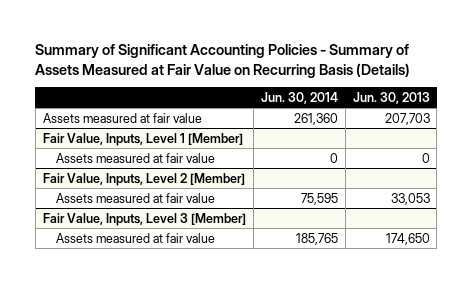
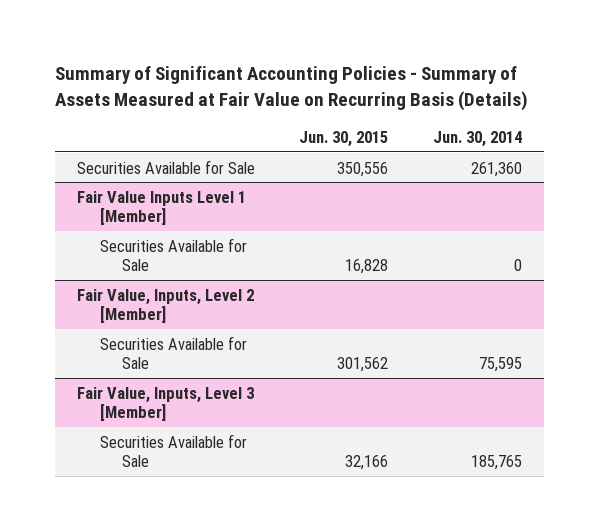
[352,91,430,104] Jun. 30, 2013 -> none
none -> [299,131,389,148] Jun. 30, 2015
[42,112,202,123] Assets measured at fair value -> [76,159,255,174] Securities Available for Sale
[42,132,243,146] Fair Value, Inputs, Level 1 [Member] -> [76,190,246,226] Fair Value Inputs Level 1 [Member]
[55,152,215,163] Assets measured at fair value -> [99,237,247,272] Securities Available for Sale
[55,192,215,203] Assets measured at fair value -> [99,335,247,370] Securities Available for Sale
[55,232,215,243] Assets measured at fair value -> [99,433,247,468] Securities Available for Sale

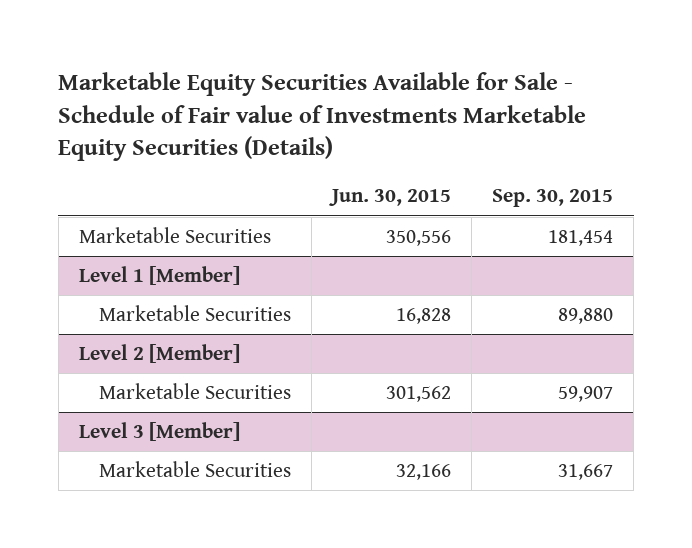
[54,66,528,111] Summary of Significant Accounting Policies - Summary of Assets Measured at Fair Value on Recurring Basis (Details) -> [58,72,587,162] Marketable Equity Securities Available for Sale - Schedule of Fair value of Investments Marketable Equity Securities (Details)
[432,131,522,148] Jun. 30, 2014 -> none
none -> [492,189,614,208] Sep. 30, 2015
[76,159,255,174] Securities Available for Sale -> [78,227,271,244] Marketable Securities
[76,190,246,226] Fair Value Inputs Level 1 [Member] -> [78,266,240,286] Level 1 [Member]
[99,237,247,272] Securities Available for Sale -> [98,305,291,322] Marketable Securities
[76,288,254,324] Fair Value, Inputs, Level 2 [Member] -> [78,344,240,364] Level 2 [Member]
[99,335,247,370] Securities Available for Sale -> [98,383,291,400] Marketable Securities
[76,386,254,422] Fair Value, Inputs, Level 3 [Member] -> [78,422,240,442] Level 3 [Member]
[99,433,247,468] Securities Available for Sale -> [98,461,291,478] Marketable Securities

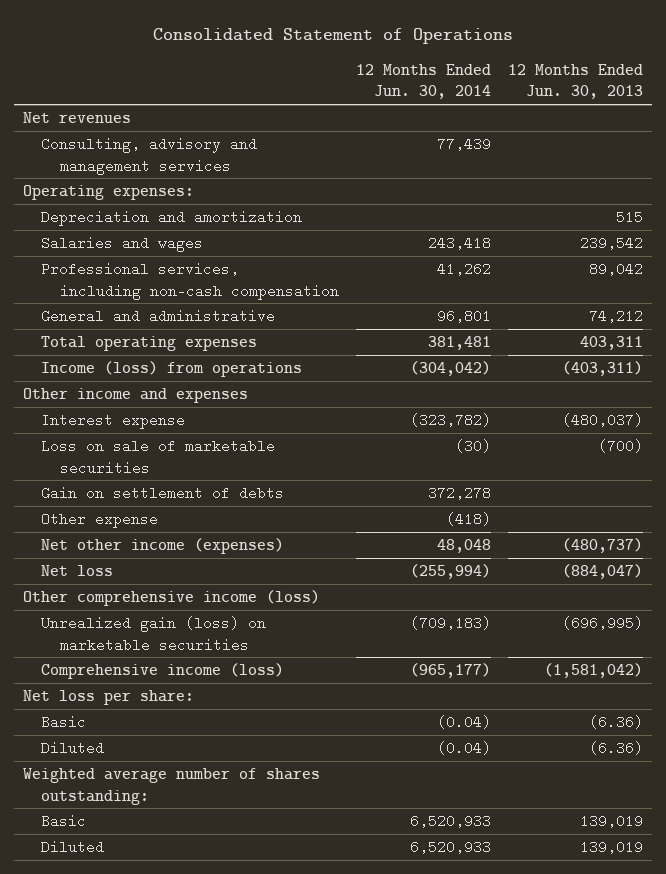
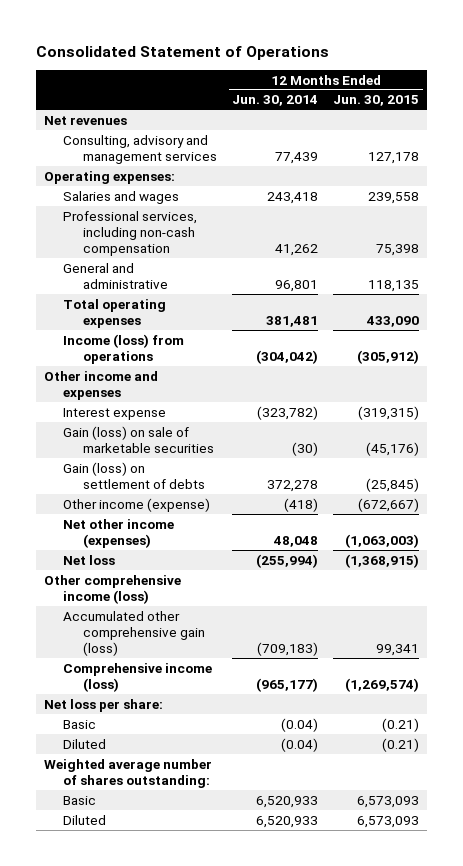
[507,63,643,100] 12 Months Ended Jun. 30, 2013 -> none
none -> [333,95,420,107] Jun. 30, 2015
[41,210,303,227] Depreciation and amortization -> none
[41,439,276,475] Loss on sale of marketable securities -> [63,425,215,453] Gain (loss) on sale of marketable securities
[41,486,285,501] Gain on settlement of debts -> [63,461,206,489] Gain (loss) on settlement of debts
[41,512,159,529] Other expense -> [63,497,211,512] Other income (expense)
[41,616,267,652] Unrealized gain (loss) on marketable securities -> [63,610,206,656] Accumulated other comprehensive gain (loss)

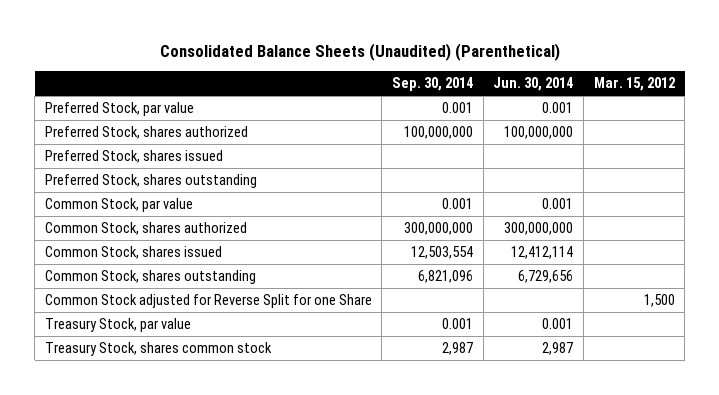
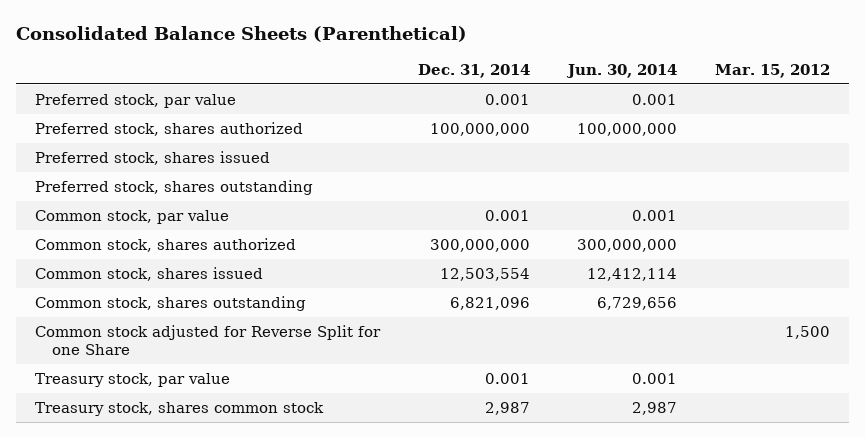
[159,42,560,61] Consolidated Balance Sheets (Unaudited) (Parenthetical) -> [16,25,468,42] Consolidated Balance Sheets (Parenthetical)
[392,77,474,92] Sep. 30, 2014 -> none
none -> [418,63,531,78] Dec. 31, 2014
[44,101,194,116] Preferred Stock, par value -> [35,93,237,108] Preferred stock, par value
[44,125,248,139] Preferred Stock, shares authorized -> [35,121,304,136] Preferred stock, shares authorized
[44,149,223,163] Preferred Stock, shares issued -> [35,150,271,165] Preferred stock, shares issued
[44,173,257,188] Preferred Stock, shares outstanding -> [35,179,314,195] Preferred stock, shares outstanding
[44,197,193,212] Common Stock, par value -> [35,209,230,224] Common stock, par value
[44,221,247,235] Common Stock, shares authorized -> [35,237,297,252] Common stock, shares authorized
[44,245,222,259] Common Stock, shares issued -> [35,266,264,281] Common stock, shares issued
[44,269,256,284] Common Stock, shares outstanding -> [35,295,307,311] Common stock, shares outstanding
[44,293,372,308] Common Stock adjusted for Reverse Split for one Share -> [35,324,382,356] Common stock adjusted for Reverse Split for one Share
[44,317,191,332] Treasury Stock, par value -> [35,372,231,387] Treasury stock, par value
[44,341,272,356] Treasury Stock, shares common stock -> [35,401,325,416] Treasury stock, shares common stock

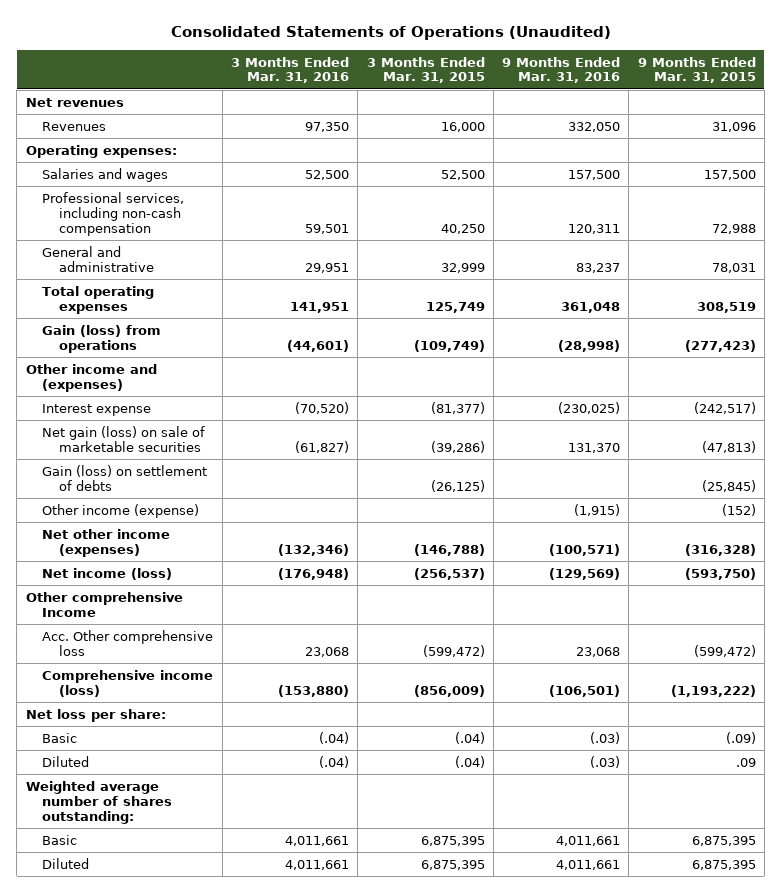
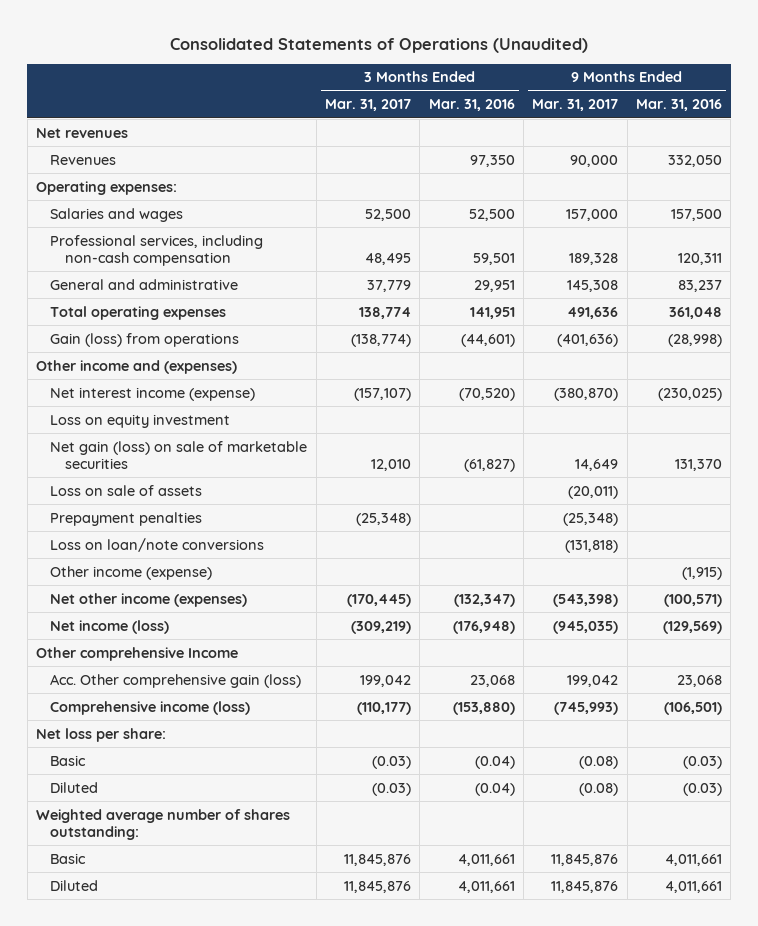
[366,56,485,84] 3 Months Ended Mar. 31, 2015 -> none
[637,56,756,84] 9 Months Ended Mar. 31, 2015 -> none
none -> [325,99,412,112] Mar. 31, 2017
none -> [532,99,619,112] Mar. 31, 2017
[42,403,152,416] Interest expense -> [50,386,256,401] Net interest income (expense)
none -> [50,413,231,428] Loss on equity investment
[42,464,208,491] Gain (loss) on settlement of debts -> none
none -> [50,484,203,496] Loss on sale of assets
none -> [50,511,203,526] Prepayment penalties
none -> [50,537,265,552] Loss on loan/note conversions
[277,543,349,556] (132,346) -> [453,593,515,607] (132,347)
[42,629,214,656] Acc. Other comprehensive loss -> [50,673,302,688] Acc. Other comprehensive gain (loss)
[318,731,349,744] (.04) -> [474,755,515,769] (0.04)
[590,731,621,744] (.03) -> [682,755,722,769] (0.03)
[318,755,349,768] (.04) -> [474,782,515,796] (0.04)
[590,755,621,768] (.03) -> [682,782,722,796] (0.03)

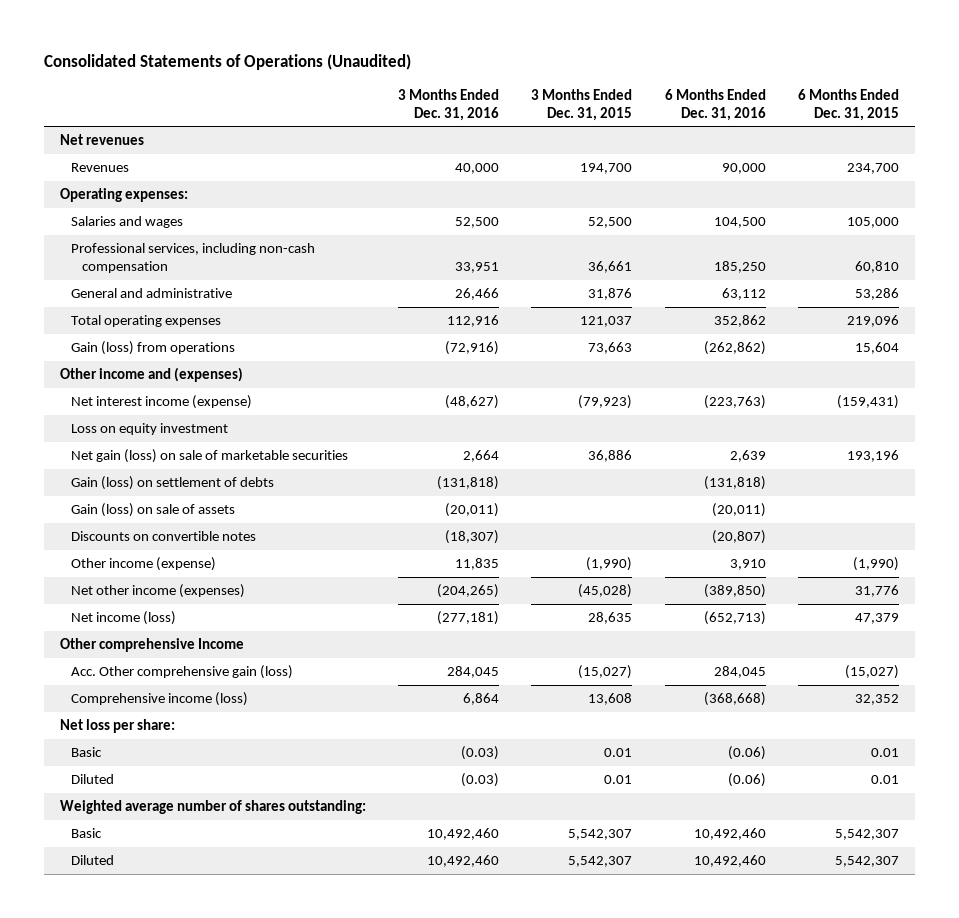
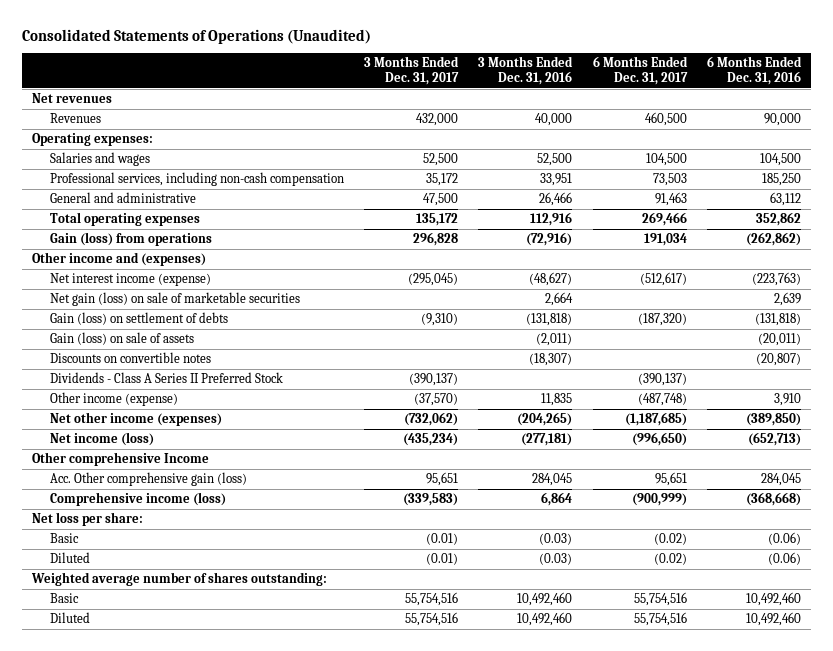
[531,88,633,121] 3 Months Ended Dec. 31, 2015 -> none
[797,88,899,121] 6 Months Ended Dec. 31, 2015 -> none
none -> [364,56,460,86] 3 Months Ended Dec. 31, 2017
none -> [592,56,688,86] 6 Months Ended Dec. 31, 2017
[71,423,229,436] Loss on equity investment -> none
[445,503,500,518] (20,011) -> [536,333,573,347] (2,011)
none -> [50,372,284,384] Dividends - Class A Series II Preferred Stock

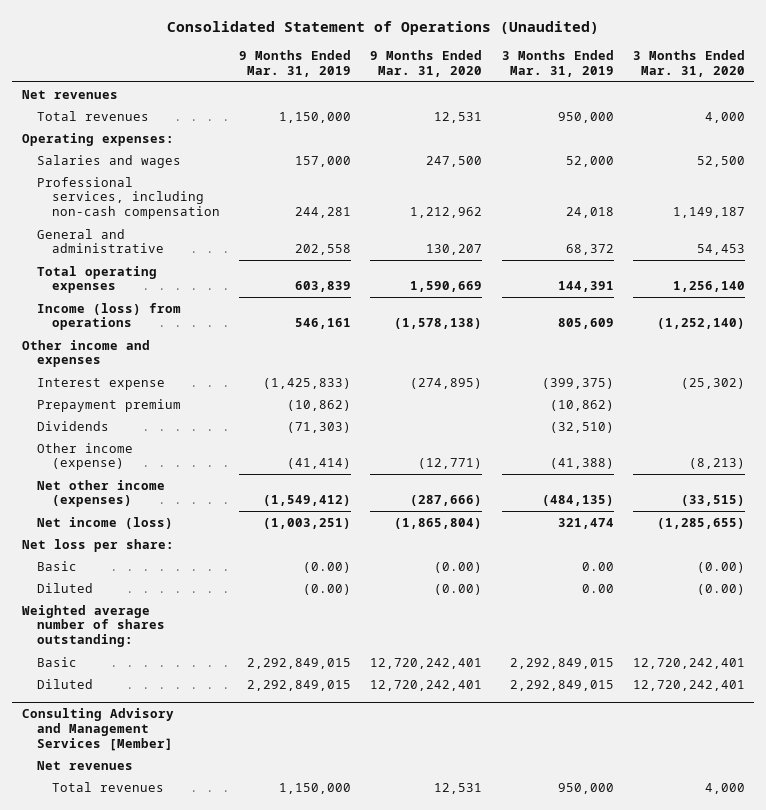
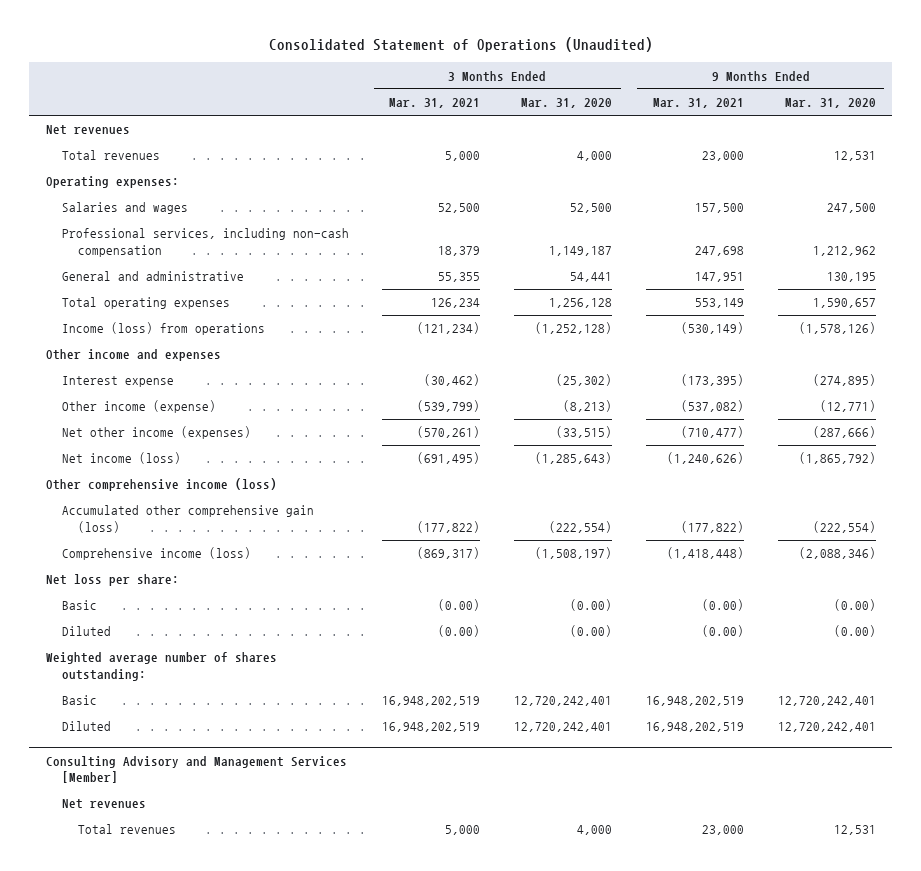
[239,50,352,78] 9 Months Ended Mar. 31, 2019 -> none
[501,50,614,78] 3 Months Ended Mar. 31, 2019 -> none
none -> [389,98,481,109] Mar. 31, 2021
none -> [652,98,744,109] Mar. 31, 2021
[426,244,483,256] 130,207 -> [826,272,876,283] 130,195
[696,244,745,256] 54,453 -> [570,272,613,283] 54,441
[410,281,483,293] 1,590,669 -> [812,298,876,309] 1,590,657
[672,281,745,293] 1,256,140 -> [549,298,613,309] 1,256,128
[394,318,483,330] (1,578,138) -> [798,322,876,335] (1,578,126)
[656,318,745,330] (1,252,140) -> [535,322,613,335] (1,252,128)
[37,398,182,412] Prepayment premium -> none
[37,420,110,431] Dividends -> none
[394,517,483,529] (1,865,804) -> [798,452,876,465] (1,865,792)
[656,517,745,529] (1,285,655) -> [535,452,613,465] (1,285,643)
none -> [45,478,277,492] Other comprehensive income (loss)
none -> [61,505,314,534] Accumulated other comprehensive gain (loss)
none -> [61,547,251,561] Comprehensive income (loss)

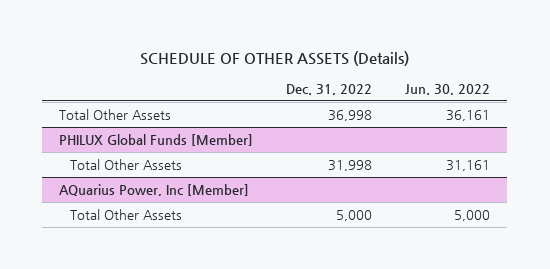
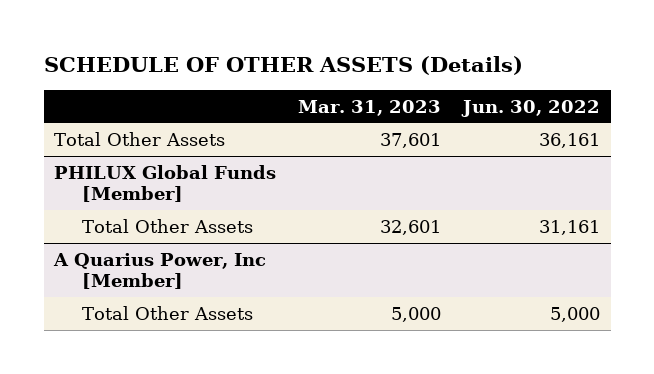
[286,84,373,96] Dec. 31, 2022 -> none
none -> [298,99,442,116] Mar. 31, 2023
[59,183,250,196] AQuarius Power, Inc [Member] -> [53,252,267,289] A Quarius Power, Inc [Member]

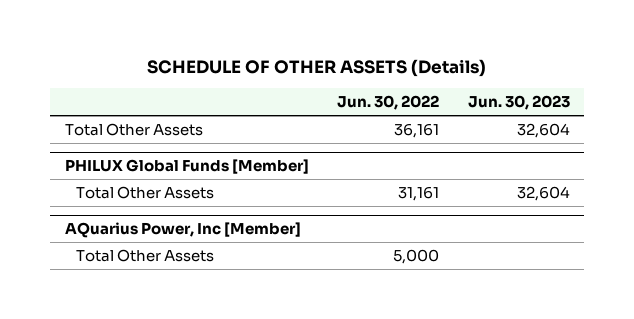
[298,99,442,116] Mar. 31, 2023 -> none
none -> [467,95,570,111] Jun. 30, 2023
[53,252,267,289] A Quarius Power, Inc [Member] -> [64,222,301,239] AQuarius Power, Inc [Member]

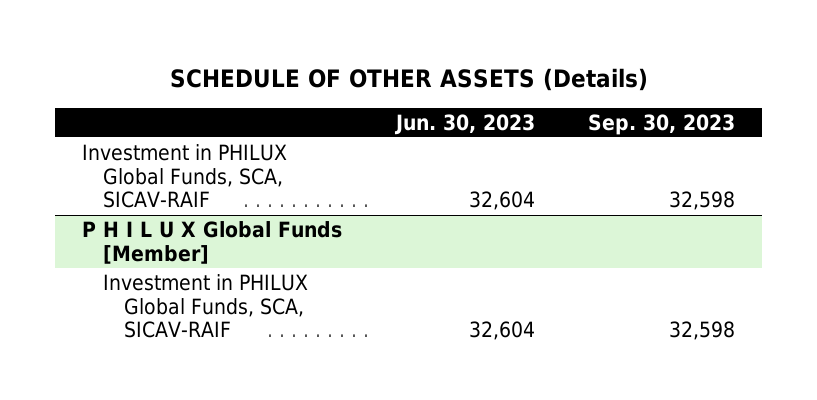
[337,95,440,111] Jun. 30, 2022 -> none
none -> [588,113,736,135] Sep. 30, 2023
[64,222,301,239] AQuarius Power, Inc [Member] -> none
[76,248,215,262] Total Other Assets -> none
[64,122,203,136] Total Other Assets -> [82,144,288,209] Investment in PHILUX Global Funds, SCA, SICAV-RAIF
[64,159,309,175] PHILUX Global Funds [Member] -> [82,221,343,264] P H I L U X Global Funds [Member]
[76,185,215,199] Total Other Assets -> [102,274,308,339] Investment in PHILUX Global Funds, SCA, SICAV-RAIF

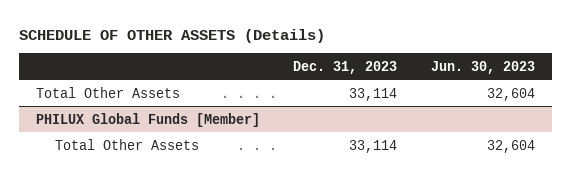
[588,113,736,135] Sep. 30, 2023 -> none
none -> [293,60,398,74] Dec. 31, 2023
[82,144,288,209] Investment in PHILUX Global Funds, SCA, SICAV-RAIF -> [35,86,180,98] Total Other Assets
[82,221,343,264] P H I L U X Global Funds [Member] -> [35,112,260,127] PHILUX Global Funds [Member]
[102,274,308,339] Investment in PHILUX Global Funds, SCA, SICAV-RAIF -> [55,138,200,150] Total Other Assets

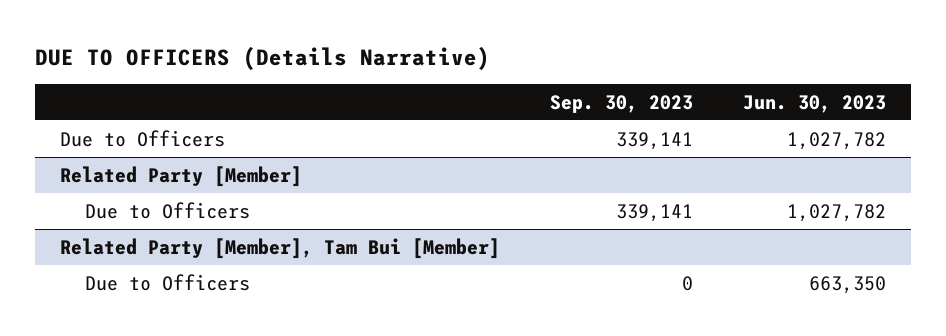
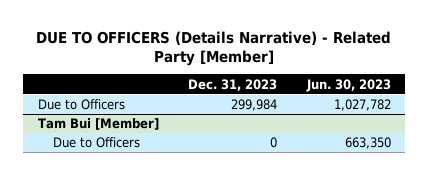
[34,46,490,70] DUE TO OFFICERS (Details Narrative) -> [36,30,392,66] DUE TO OFFICERS (Details Narrative) - Related Party [Member]
[549,94,693,113] Sep. 30, 2023 -> none
none -> [188,78,278,91] Dec. 31, 2023
[84,201,250,219] Due to Officers -> none
[59,237,500,259] Related Party [Member], Tam Bui [Member] -> none
[59,165,302,187] Related Party [Member] -> [37,118,159,131] Tam Bui [Member]

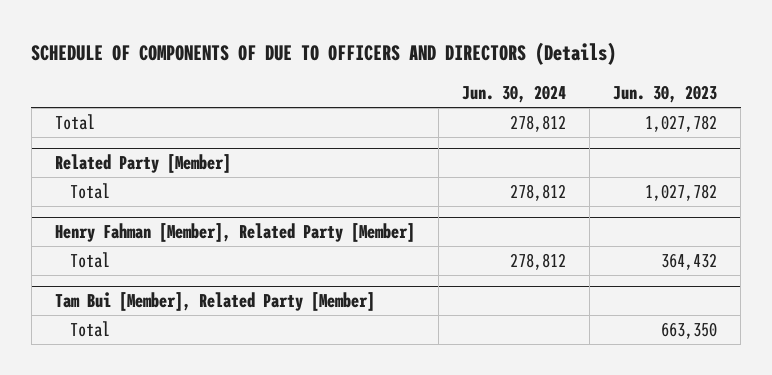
[36,30,392,66] DUE TO OFFICERS (Details Narrative) - Related Party [Member] -> [31,41,617,65] SCHEDULE OF COMPONENTS OF DUE TO OFFICERS AND DIRECTORS (Details)
[188,78,278,91] Dec. 31, 2023 -> none
none -> [461,85,566,104] Jun. 30, 2024
[37,99,125,111] Due to Officers -> [54,113,95,130] Total
[37,118,159,131] Tam Bui [Member] -> [54,154,231,174] Related Party [Member]
none -> [70,182,111,199] Total
none -> [54,223,415,243] Henry Fahman [Member], Related Party [Member]
none -> [70,251,111,268] Total
none -> [54,292,375,312] Tam Bui [Member], Related Party [Member]
[53,137,141,149] Due to Officers -> [70,320,111,337] Total

